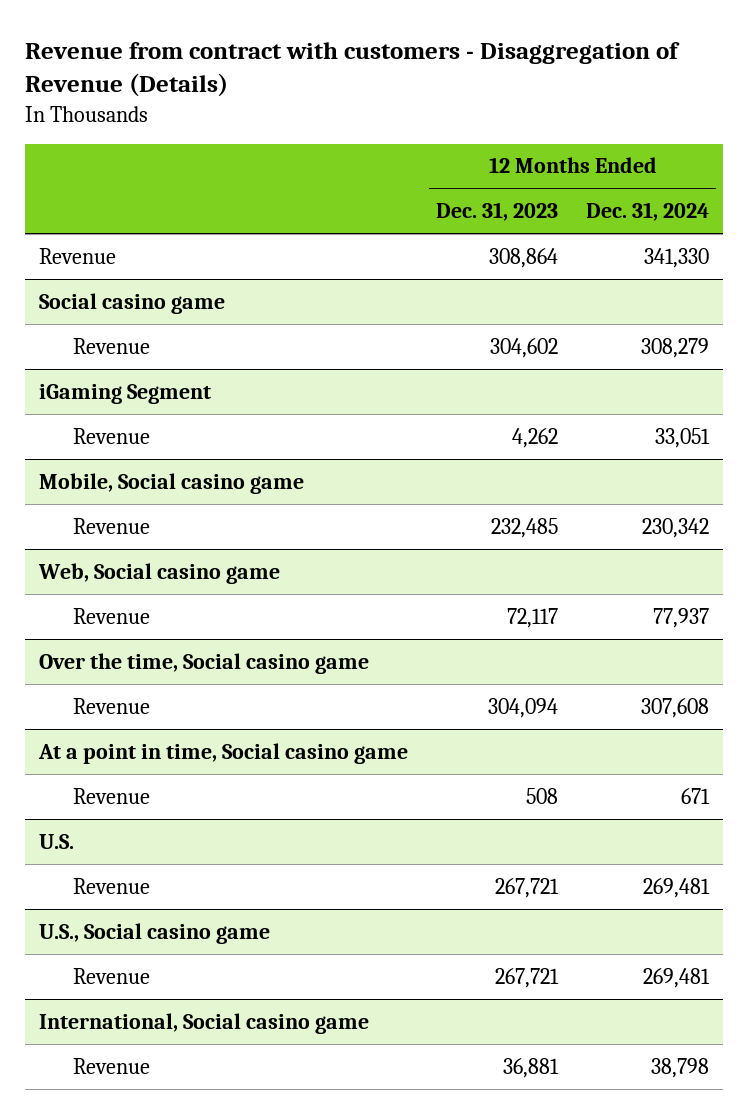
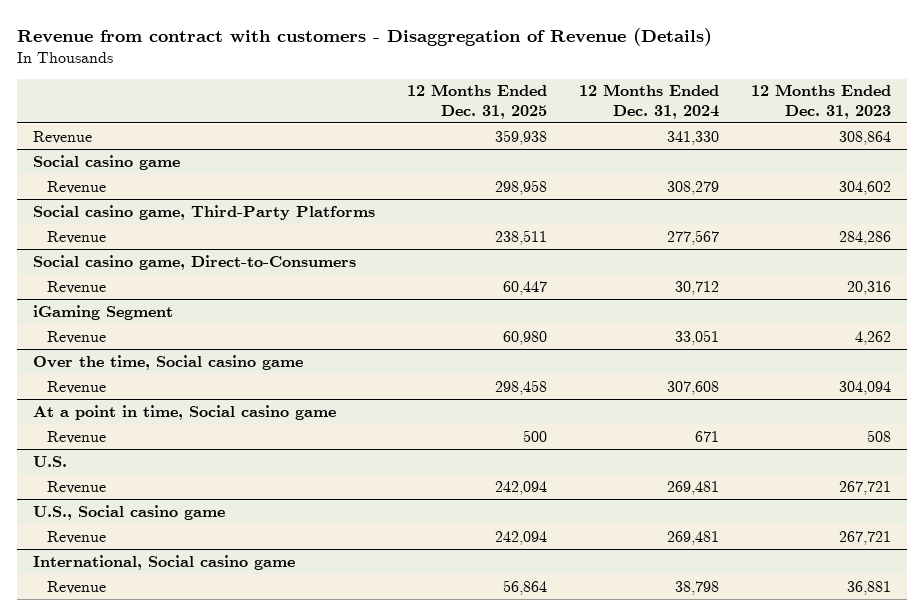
none -> [407,84,548,119] 12 Months Ended Dec. 31, 2025
none -> [33,204,376,220] Social casino game, Third-Party Platforms
none -> [46,230,106,244] Revenue
none -> [33,254,357,270] Social casino game, Direct-to-Consumers
none -> [46,280,106,294] Revenue
[38,472,304,494] Mobile, Social casino game -> none
[73,517,151,534] Revenue -> none
[37,562,280,584] Web, Social casino game -> none
[73,607,151,624] Revenue -> none

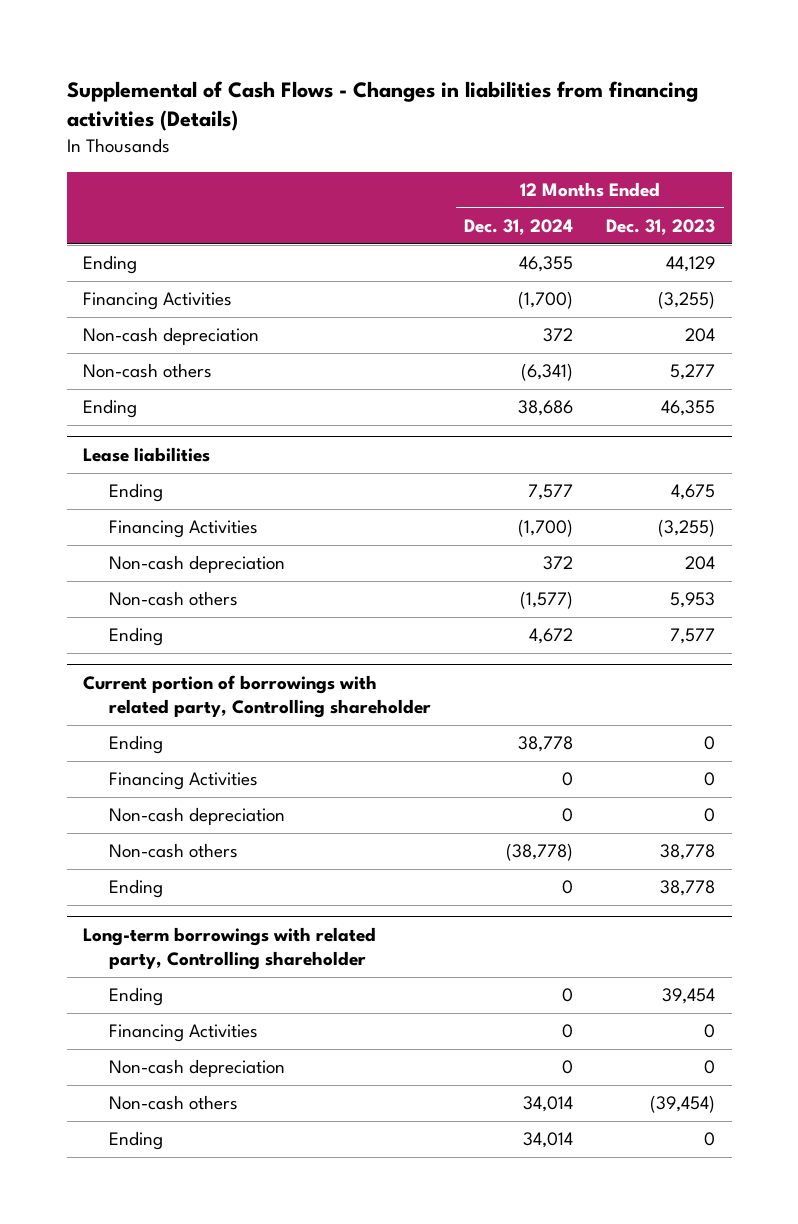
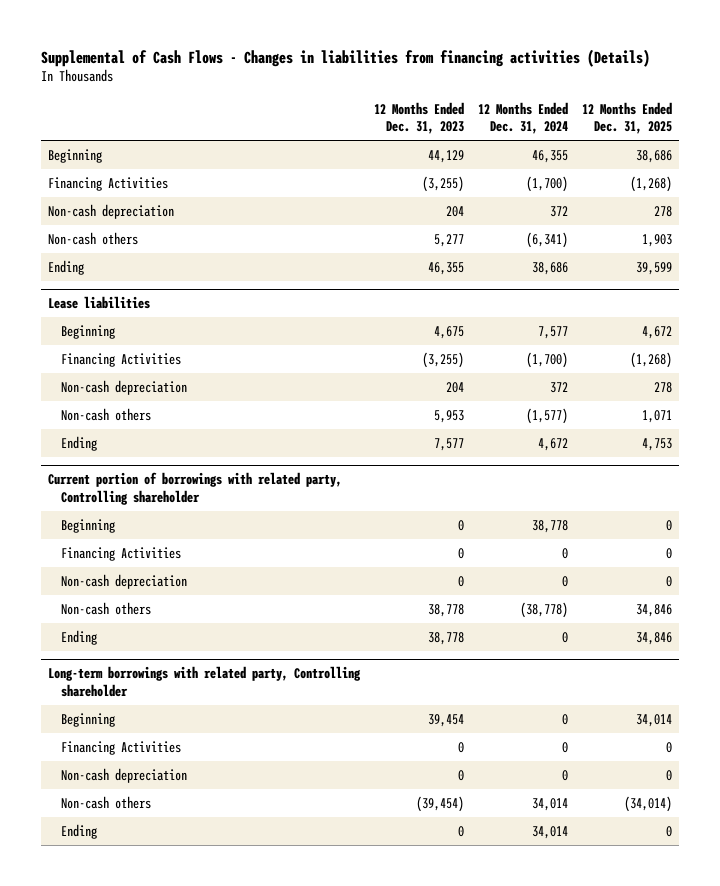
none -> [581,101,672,135] 12 Months Ended Dec. 31, 2025
[83,255,138,275] Ending -> [48,148,103,163] Beginning
[108,483,163,503] Ending -> [61,324,116,339] Beginning
[108,735,163,755] Ending -> [61,518,116,533] Beginning
[108,987,163,1007] Ending -> [61,712,116,727] Beginning

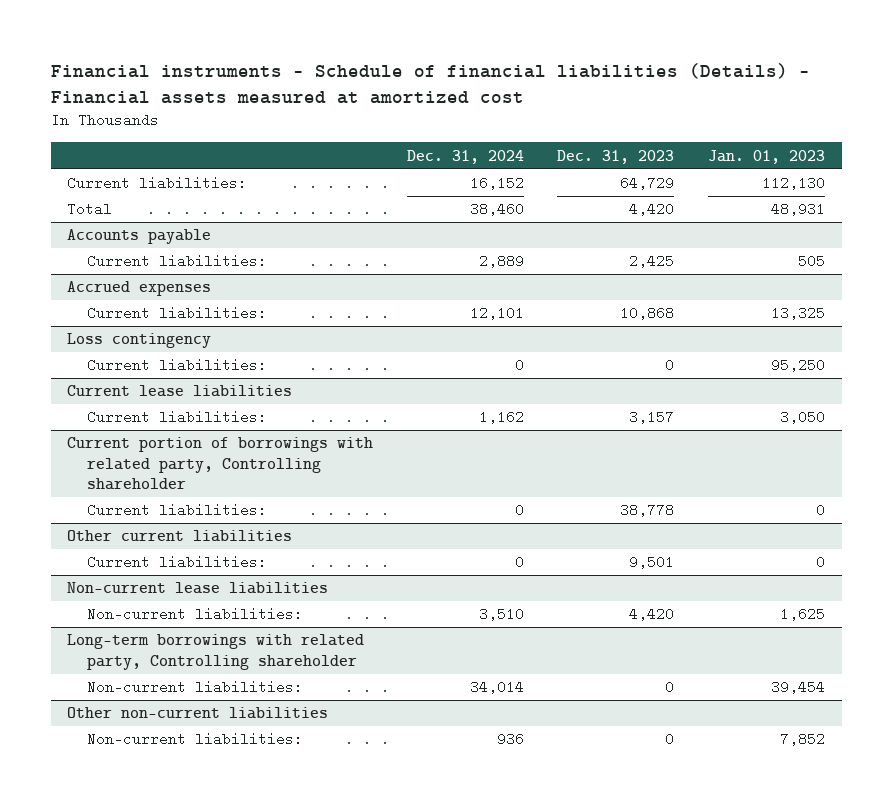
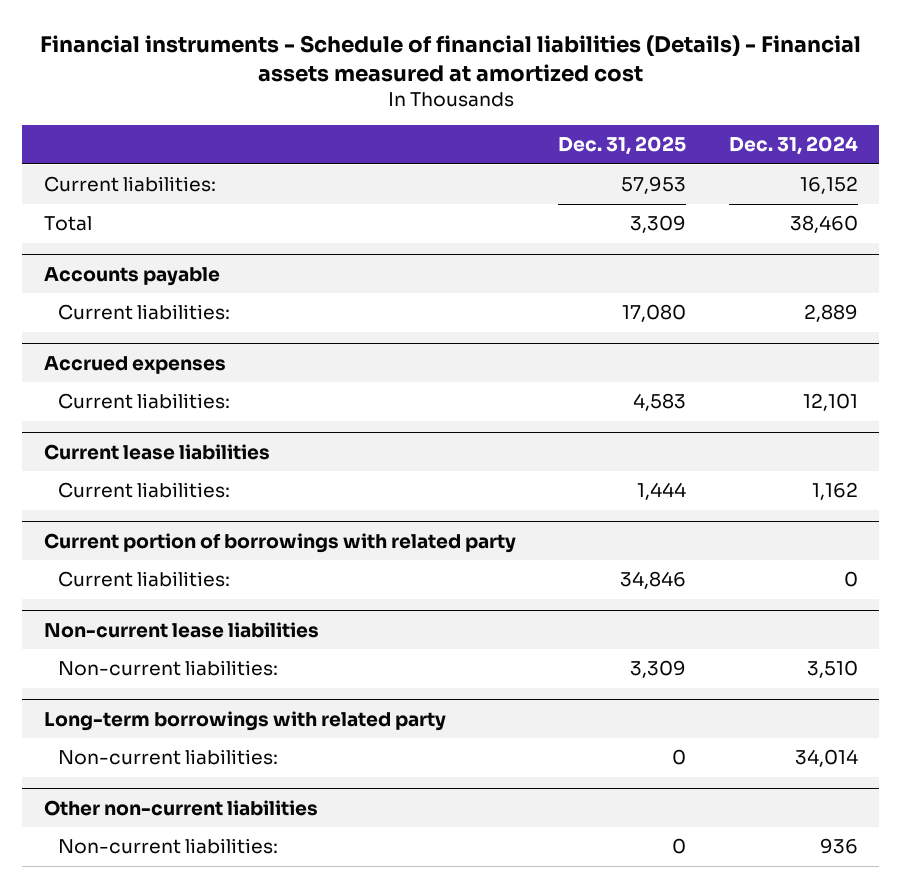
[557,149,675,164] Dec. 31, 2023 -> none
[707,149,825,164] Jan. 01, 2023 -> none
none -> [558,136,687,156] Dec. 31, 2025
[67,333,212,349] Loss contingency -> none
[86,358,267,373] Current liabilities: -> none
[86,503,267,518] Current liabilities: -> none
[67,530,293,543] Other current liabilities -> none
[67,437,374,490] Current portion of borrowings with related party, Controlling shareholder -> [43,532,516,553] Current portion of borrowings with related party
[67,634,365,670] Long-term borrowings with related party, Controlling shareholder -> [43,710,446,731] Long-term borrowings with related party

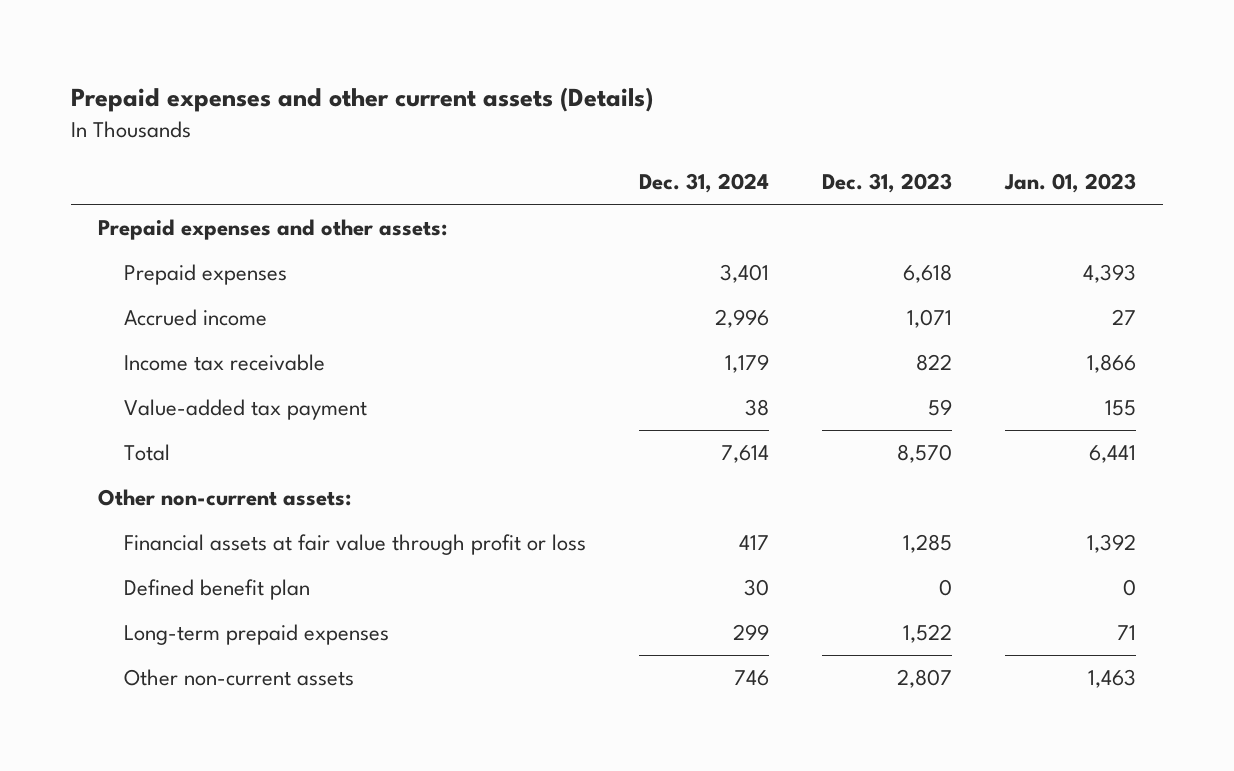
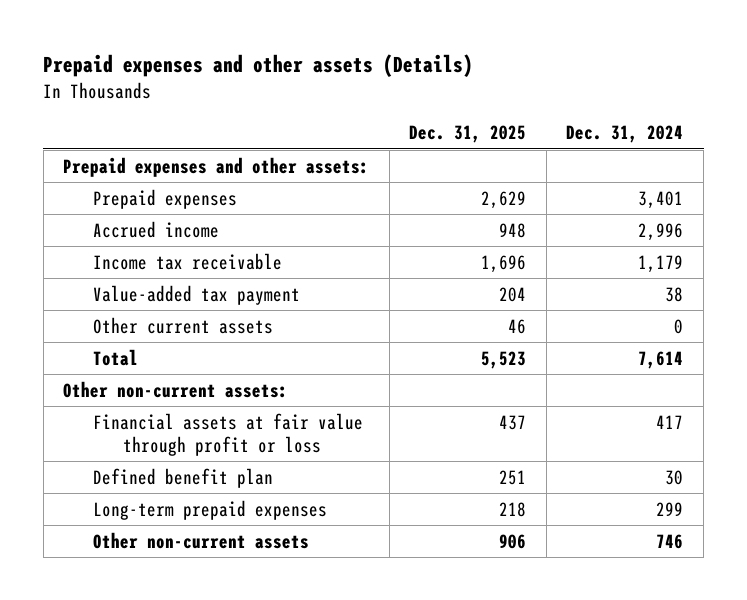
[71,87,654,113] Prepaid expenses and other current assets (Details) -> [43,54,474,78] Prepaid expenses and other assets (Details)
[821,173,952,194] Dec. 31, 2023 -> none
[1004,173,1137,194] Jan. 01, 2023 -> none
none -> [409,125,527,144] Dec. 31, 2025
none -> [93,316,274,334] Other current assets

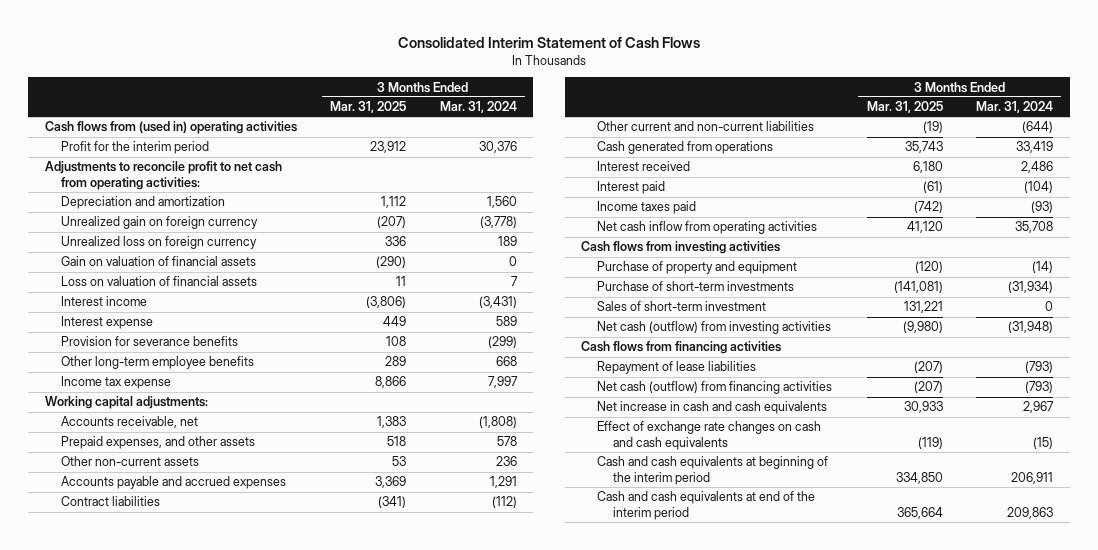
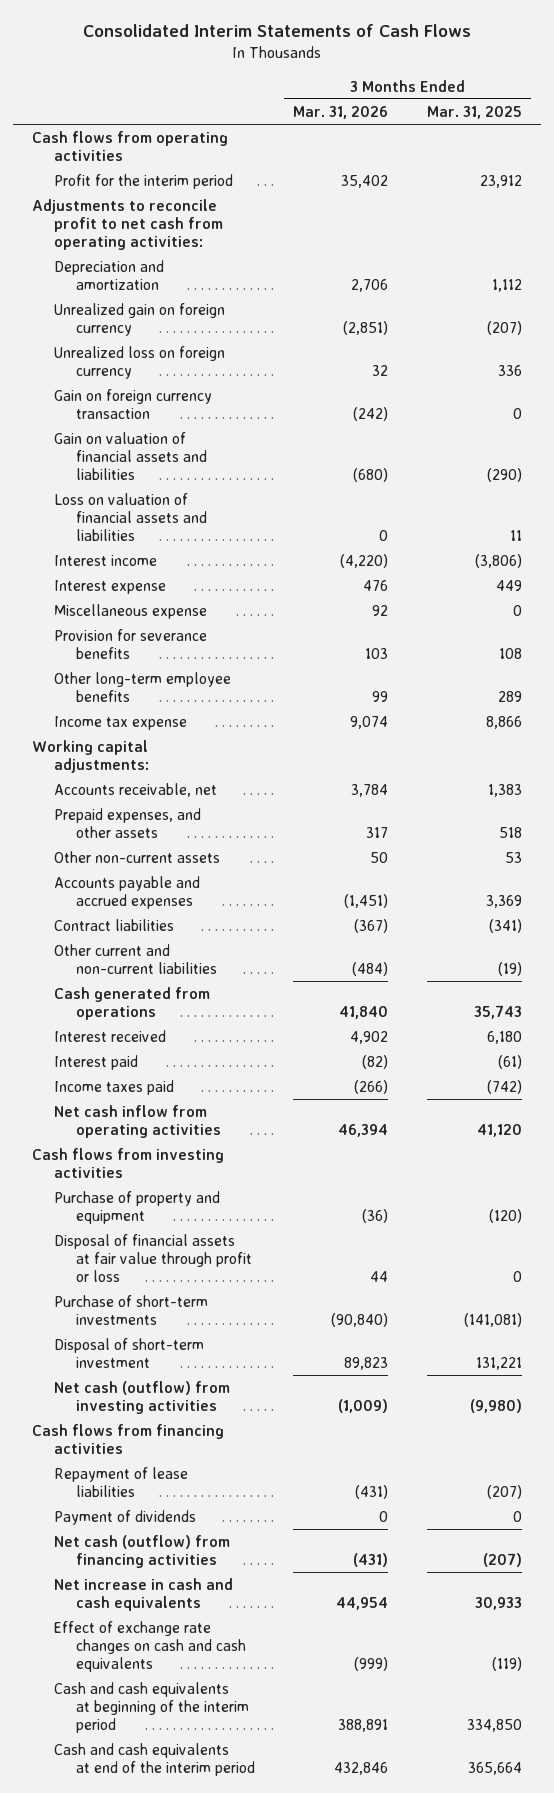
[397,36,700,48] Consolidated Interim Statement of Cash Flows -> [83,24,472,38] Consolidated Interim Statements of Cash Flows
[439,101,517,114] Mar. 31, 2024 -> none
none -> [293,105,389,119] Mar. 31, 2026
[44,121,297,135] Cash flows from (used in) operating activities -> [32,130,229,161] Cash flows from operating activities
none -> [54,388,213,419] Gain on foreign currency transaction
[60,256,256,267] Gain on valuation of financial assets -> [54,431,208,480] Gain on valuation of financial assets and liabilities
[60,276,257,287] Loss on valuation of financial assets -> [54,492,208,541] Loss on valuation of financial assets and liabilities
none -> [54,603,208,619] Miscellaneous expense
none -> [54,1233,253,1282] Disposal of financial assets at fair value through profit or loss
[597,301,767,312] Sales of short-term investment -> [54,1337,205,1368] Disposal of short-term investment
none -> [54,1509,197,1525] Payment of dividends

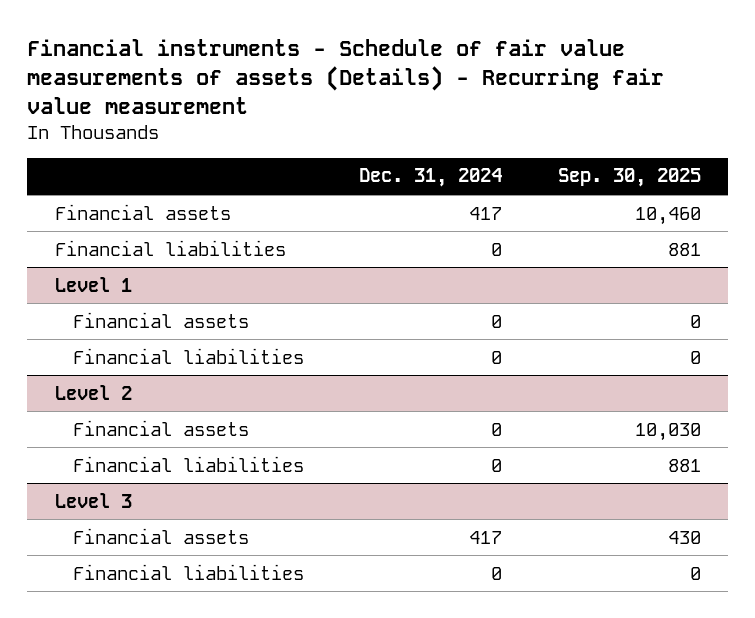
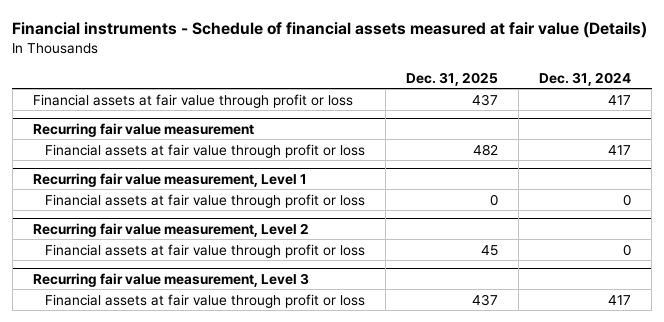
[26,38,664,114] Financial instruments - Schedule of fair value measurements of assets (Details) - Recurring fair value measurement -> [12,22,648,39] Financial instruments - Schedule of financial assets measured at fair value (Details)
[557,168,701,188] Sep. 30, 2025 -> none
none -> [406,71,499,86] Dec. 31, 2025
[54,239,286,256] Financial liabilities -> none
[72,347,304,364] Financial liabilities -> none
[54,384,132,400] Level 2 -> none
[72,455,304,472] Financial liabilities -> none
[54,492,132,508] Level 3 -> none
[72,563,304,580] Financial liabilities -> none
[54,203,231,220] Financial assets -> [32,93,353,108] Financial assets at fair value through profit or loss
[54,276,132,292] Level 1 -> [32,122,254,137] Recurring fair value measurement
[72,311,249,328] Financial assets -> [45,143,366,158] Financial assets at fair value through profit or loss
[491,314,503,328] 0 -> [608,144,632,155] 417
none -> [32,172,307,187] Recurring fair value measurement, Level 1
[72,419,249,436] Financial assets -> [45,193,366,208] Financial assets at fair value through profit or loss
none -> [32,222,309,237] Recurring fair value measurement, Level 2
[72,527,249,544] Financial assets -> [45,243,366,258] Financial assets at fair value through profit or loss
[469,530,503,544] 417 -> [623,243,632,256] 0
none -> [32,272,309,287] Recurring fair value measurement, Level 3
none -> [45,293,366,308] Financial assets at fair value through profit or loss

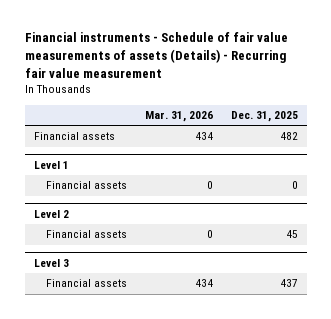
[12,22,648,39] Financial instruments - Schedule of financial assets measured at fair value (Details) -> [24,32,288,78] Financial instruments - Schedule of fair value measurements of assets (Details) - Recurring fair value measurement
[539,71,632,86] Dec. 31, 2024 -> none
none -> [144,111,213,123] Mar. 31, 2026
[32,172,307,187] Recurring fair value measurement, Level 1 -> none
[32,222,309,237] Recurring fair value measurement, Level 2 -> none
[32,272,309,287] Recurring fair value measurement, Level 3 -> none
[45,293,366,308] Financial assets at fair value through profit or loss -> none
[32,93,353,108] Financial assets at fair value through profit or loss -> [33,132,115,141] Financial assets
[472,93,499,106] 437 -> [279,132,298,141] 482
[32,122,254,137] Recurring fair value measurement -> [33,160,69,169] Level 1
[45,143,366,158] Financial assets at fair value through profit or loss -> [45,181,127,190] Financial assets
[473,143,499,156] 482 -> [291,181,298,190] 0
none -> [33,209,69,218] Level 2
[45,193,366,208] Financial assets at fair value through profit or loss -> [45,230,127,239] Financial assets
[490,193,499,206] 0 -> [285,230,298,239] 45
none -> [33,258,69,267] Level 3
[45,243,366,258] Financial assets at fair value through profit or loss -> [45,279,127,288] Financial assets
[481,244,499,256] 45 -> [279,279,298,288] 437

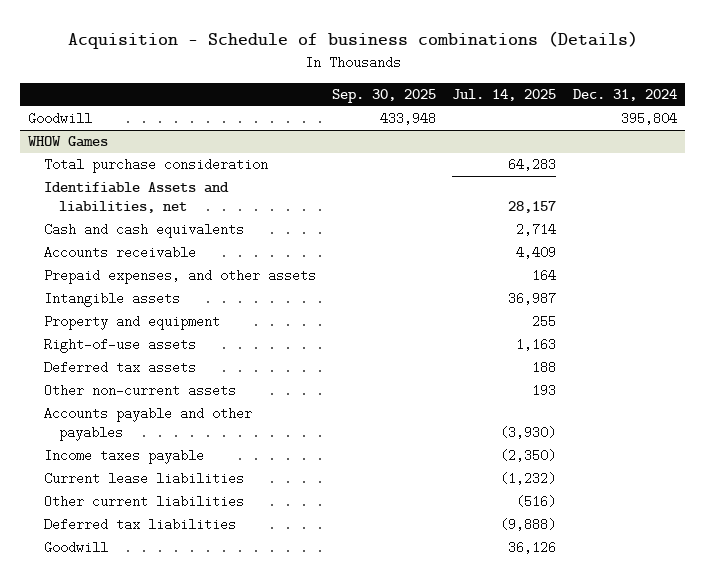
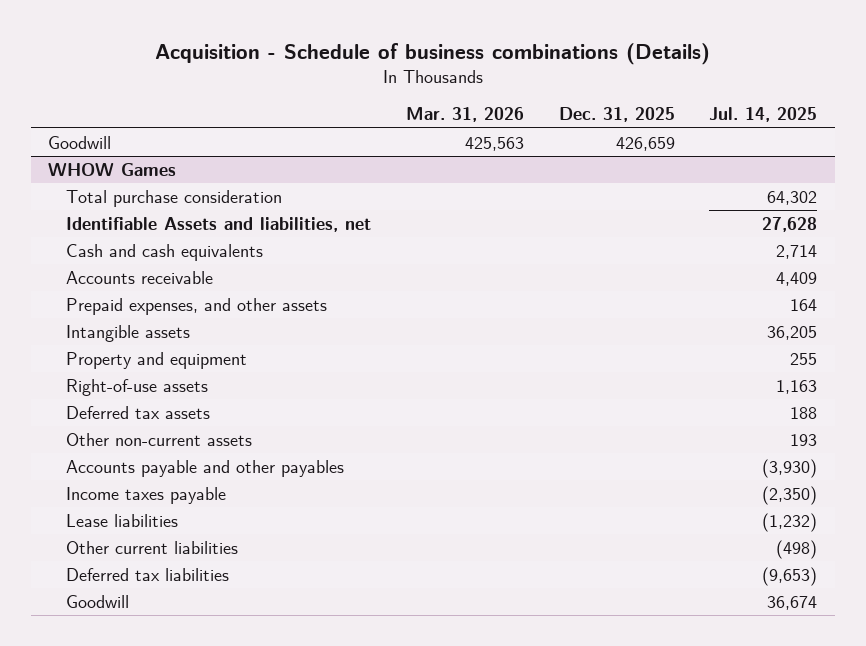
[331,89,436,104] Sep. 30, 2025 -> none
[572,89,677,102] Dec. 31, 2024 -> none
none -> [405,107,524,123] Mar. 31, 2026
none -> [558,107,675,123] Dec. 31, 2025
[508,158,557,172] 64,283 -> [767,190,818,205] 64,302
[508,201,557,214] 28,157 -> [762,216,818,232] 27,628
[508,292,557,306] 36,987 -> [767,325,818,340] 36,205
[43,472,244,486] Current lease liabilities -> [66,513,179,527] Lease liabilities
[516,495,557,509] (516) -> [776,539,818,559] (498)
[500,518,557,532] (9,888) -> [762,566,818,586] (9,653)
[508,541,557,555] 36,126 -> [767,595,818,610] 36,674

